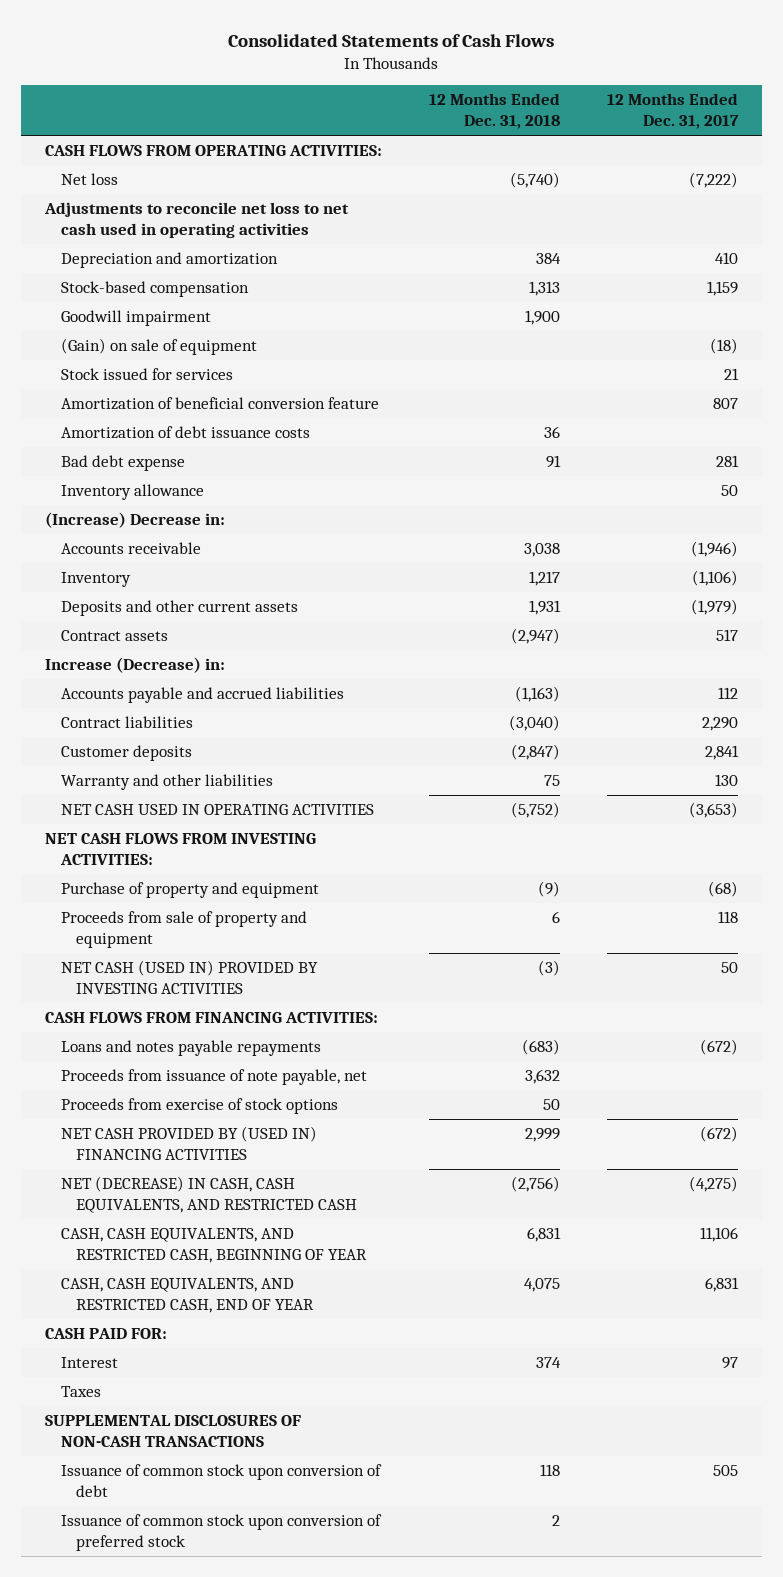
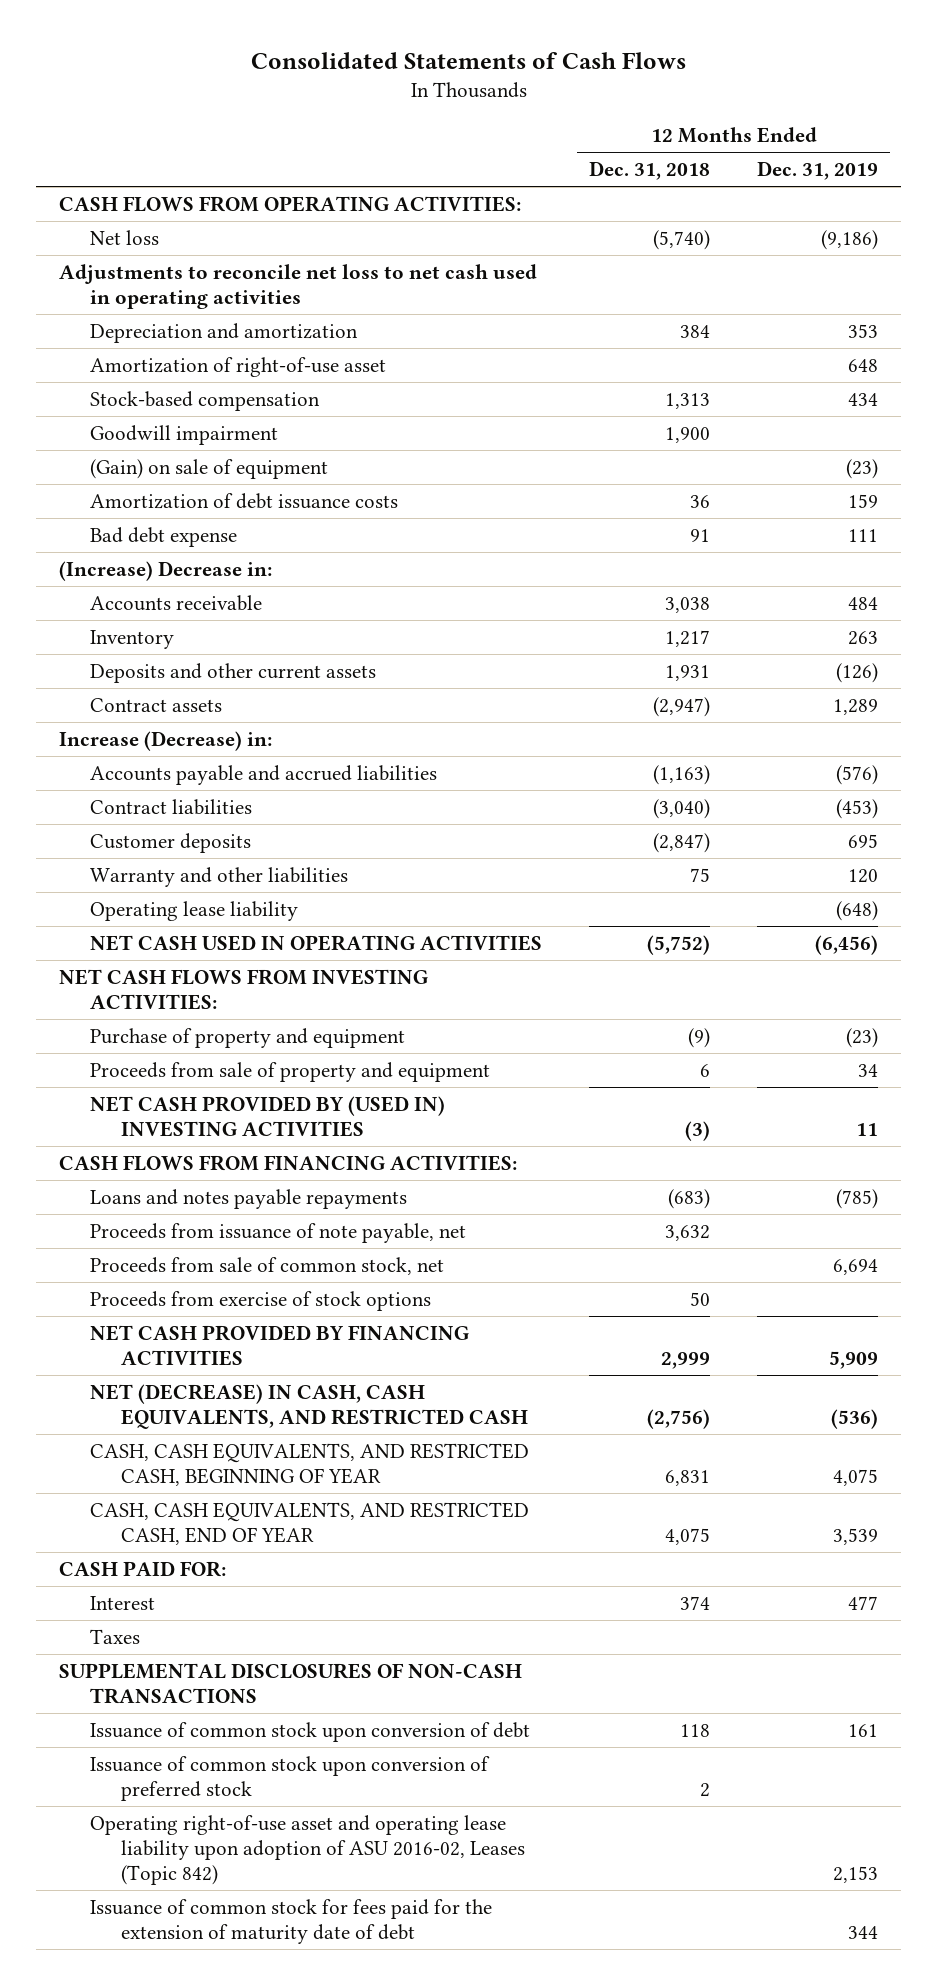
[607,93,740,129] 12 Months Ended Dec. 31, 2017 -> none
none -> [756,161,878,181] Dec. 31, 2019
none -> [90,356,387,377] Amortization of right-of-use asset
[60,368,233,381] Stock issued for services -> none
[60,397,379,411] Amortization of beneficial conversion feature -> none
[60,484,204,501] Inventory allowance -> none
none -> [90,900,299,921] Operating lease liability
[60,960,318,994] NET CASH (USED IN) PROVIDED BY INVESTING ACTIVITIES -> [90,1095,446,1137] NET CASH PROVIDED BY (USED IN) INVESTING ACTIVITIES
none -> [90,1256,445,1275] Proceeds from sale of common stock, net
[60,1126,317,1160] NET CASH PROVIDED BY (USED IN) FINANCING ACTIVITIES -> [90,1324,470,1366] NET CASH PROVIDED BY FINANCING ACTIVITIES
none -> [90,1814,526,1885] Operating right-of-use asset and operating lease liability upon adoption of ASU 2016-02, Leases (Topic 842)
none -> [90,1898,493,1944] Issuance of common stock for fees paid for the extension of maturity date of debt

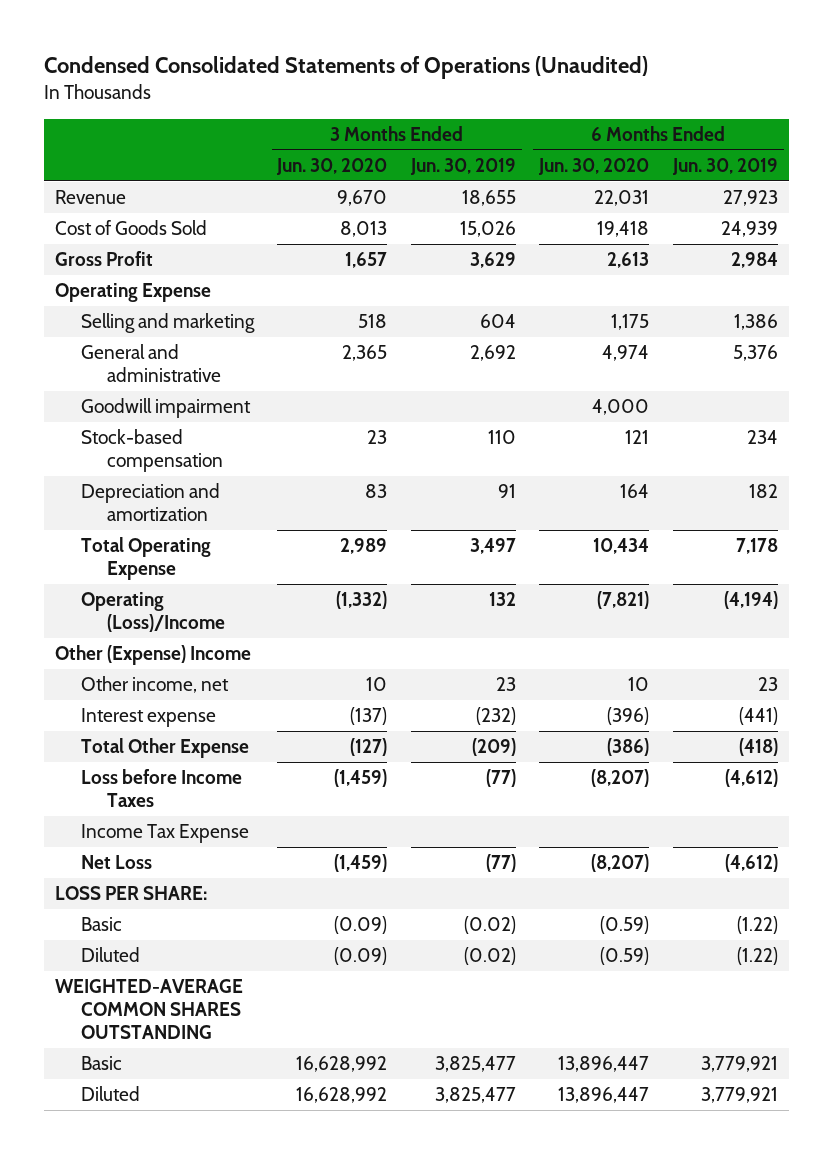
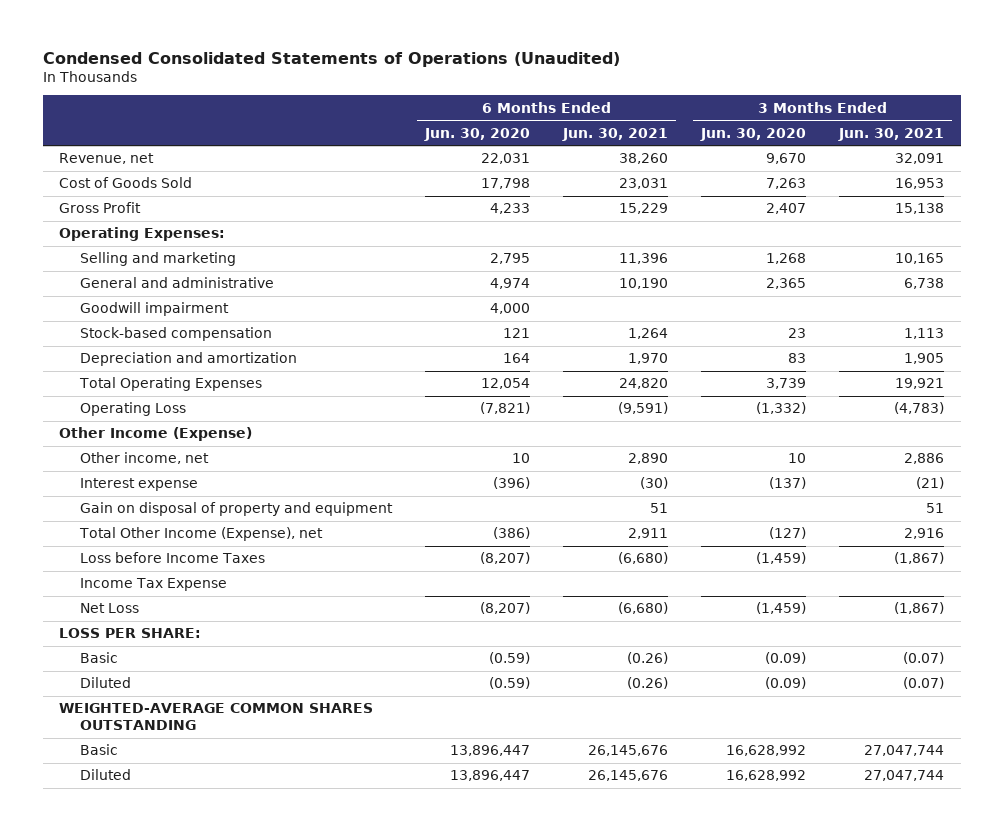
[409,157,516,175] Jun. 30, 2019 -> none
[671,157,778,175] Jun. 30, 2019 -> none
none -> [562,127,669,141] Jun. 30, 2021
none -> [838,127,945,141] Jun. 30, 2021
[55,190,127,205] Revenue -> [59,153,155,165] Revenue, net
[340,221,388,238] 8,013 -> [766,178,807,190] 7,263
[597,221,650,238] 19,418 -> [481,178,531,190] 17,798
[345,252,388,269] 1,657 -> [766,203,807,215] 2,407
[607,252,650,269] 2,613 -> [490,203,531,215] 4,233
[55,283,212,303] Operating Expense -> [59,227,226,242] Operating Expenses:
[358,314,388,329] 518 -> [766,253,807,265] 1,268
[611,314,650,331] 1,175 -> [490,253,531,265] 2,795
[81,537,212,581] Total Operating Expense -> [79,377,263,392] Total Operating Expenses
[340,538,388,555] 2,989 -> [766,378,807,390] 3,739
[593,538,650,555] 10,434 -> [481,378,531,390] 12,054
[81,592,225,633] Operating (Loss)/Income -> [80,402,187,417] Operating Loss
[55,645,252,666] Other (Expense) Income -> [59,427,253,442] Other Income (Expense)
none -> [80,502,394,517] Gain on disposal of property and equipment
[81,738,250,759] Total Other Expense -> [79,527,324,542] Total Other Income (Expense), net

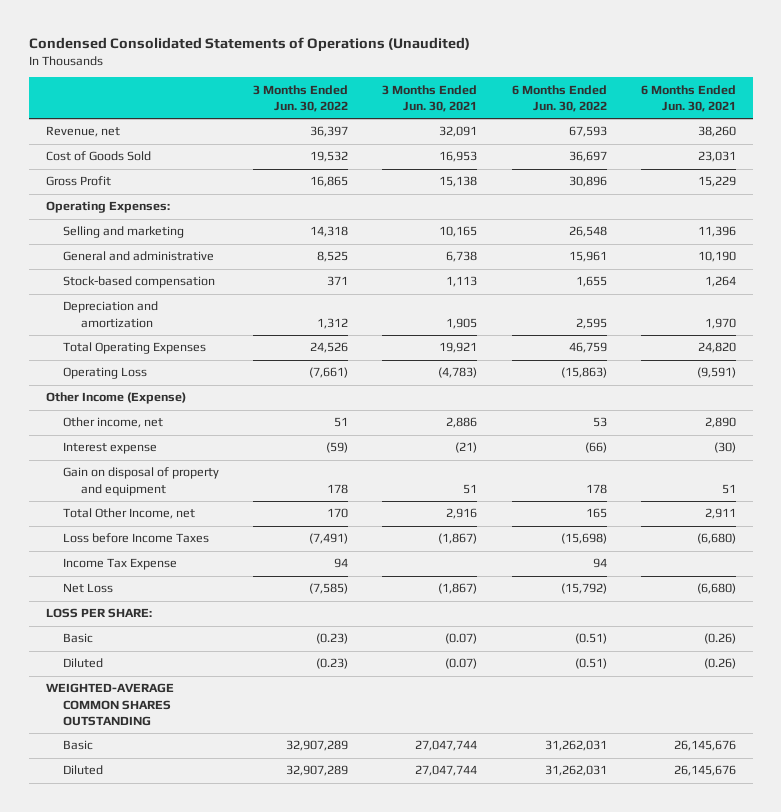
[424,127,531,141] Jun. 30, 2020 -> none
[700,127,807,141] Jun. 30, 2020 -> none
none -> [253,84,349,112] 3 Months Ended Jun. 30, 2022
none -> [511,84,607,112] 6 Months Ended Jun. 30, 2022
[80,302,230,317] Goodwill impairment -> none
[79,527,324,542] Total Other Income (Expense), net -> [63,508,196,520] Total Other Income, net

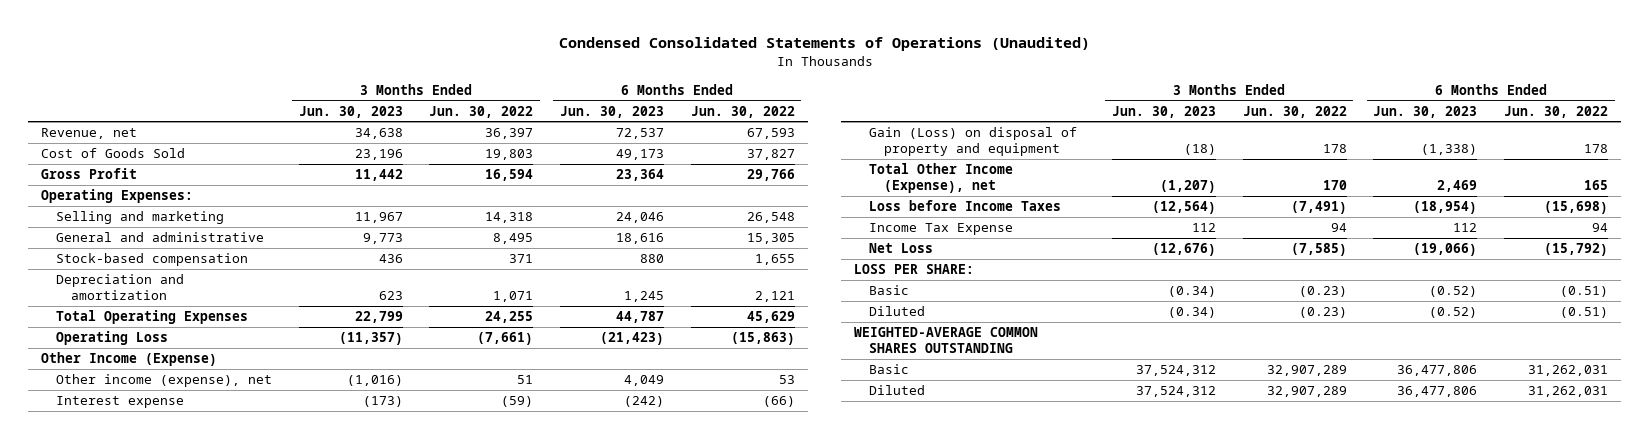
[382,84,478,112] 3 Months Ended Jun. 30, 2021 -> none
[640,84,736,112] 6 Months Ended Jun. 30, 2021 -> none
none -> [298,105,403,118] Jun. 30, 2023
none -> [559,105,664,118] Jun. 30, 2023
[310,151,349,163] 19,532 -> [485,149,534,161] 19,803
[568,151,607,163] 36,697 -> [746,149,795,161] 37,827
[310,176,349,188] 16,865 -> [485,169,534,182] 16,594
[568,176,607,188] 30,896 -> [746,169,795,182] 29,766
[317,251,349,263] 8,525 -> [493,233,534,245] 8,495
[568,251,607,263] 15,961 -> [746,233,795,245] 15,305
[317,317,349,329] 1,312 -> [493,291,534,303] 1,071
[575,317,607,329] 2,595 -> [754,291,795,303] 2,121
[310,342,349,354] 24,526 -> [485,311,534,324] 24,255
[568,342,607,354] 46,759 -> [746,311,795,324] 45,629
[63,417,164,429] Other income, net -> [55,374,272,388] Other income (expense), net
[63,467,220,496] Gain on disposal of property and equipment -> [869,127,1078,157] Gain (Loss) on disposal of property and equipment
[63,508,196,520] Total Other Income, net -> [869,163,1014,194] Total Other Income (Expense), net

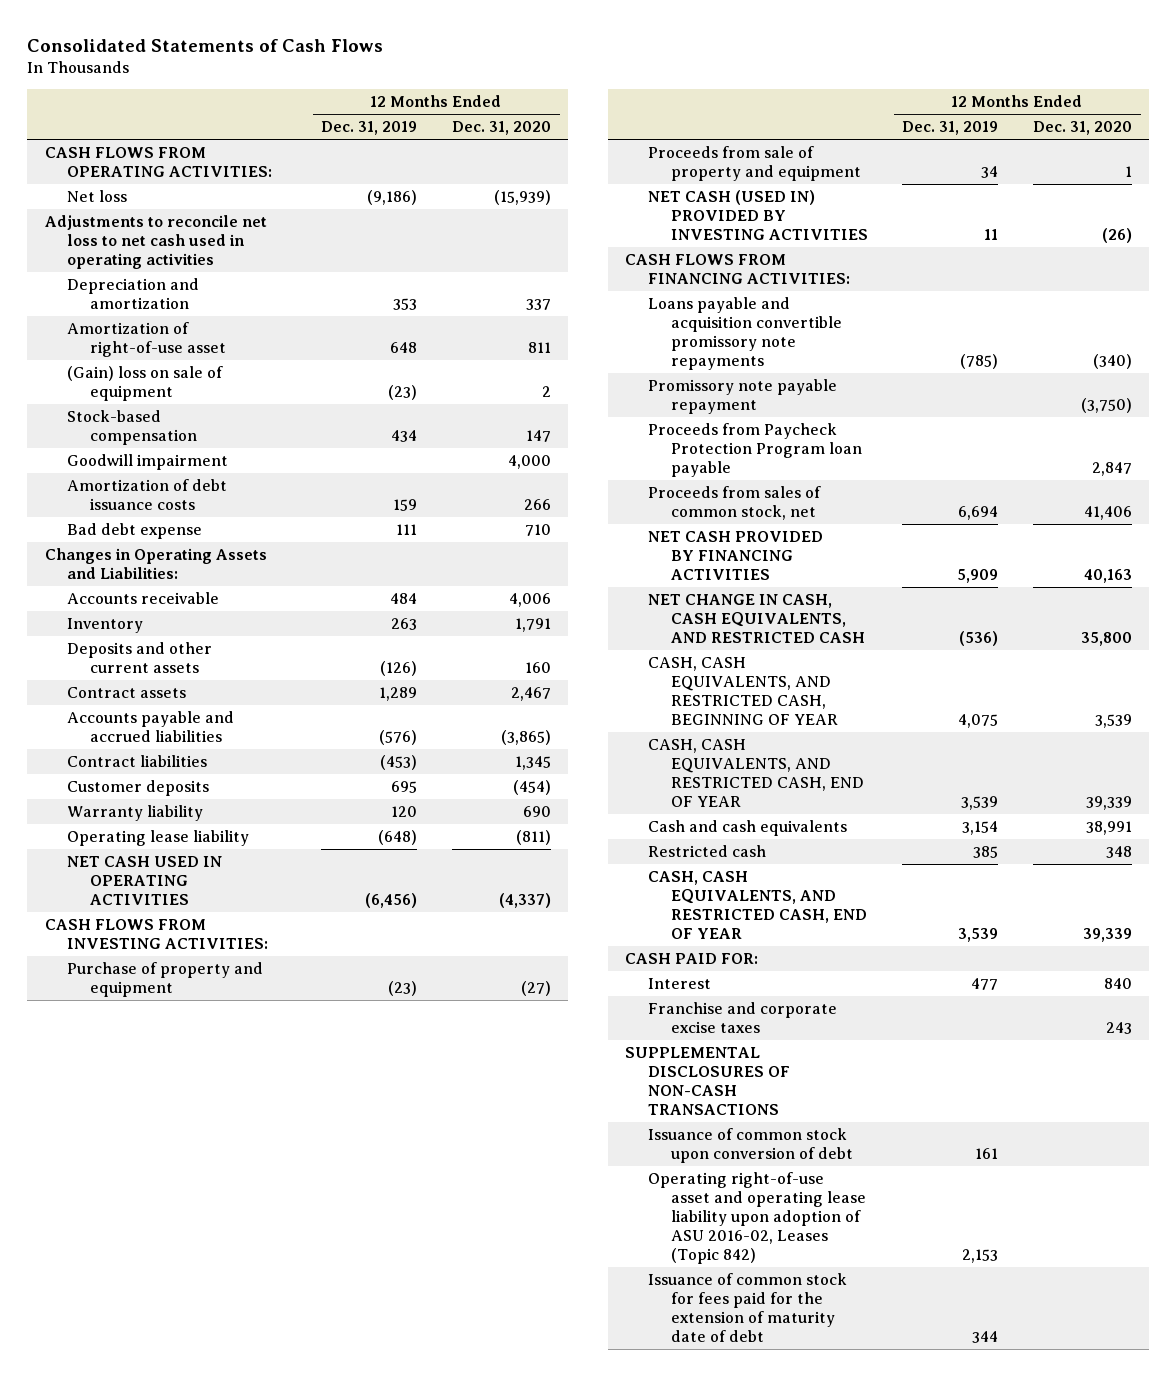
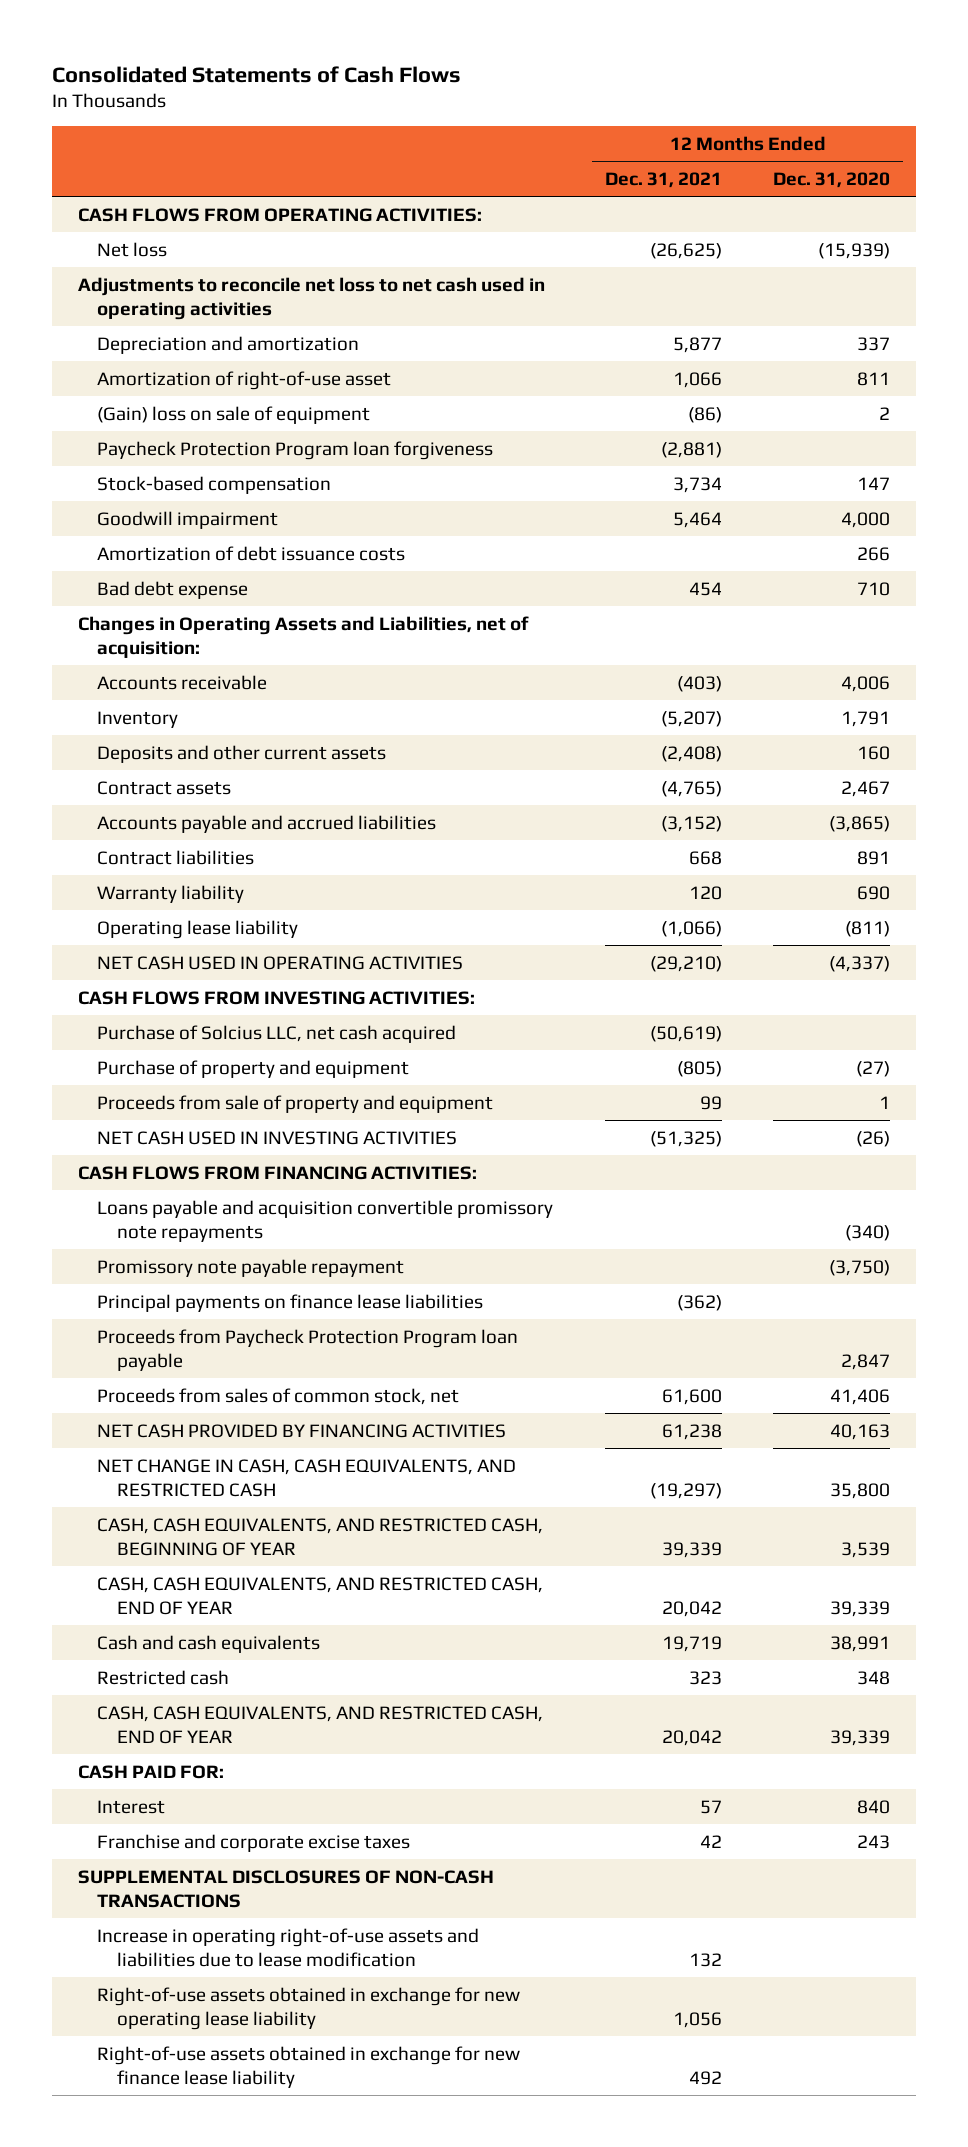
[321,121,418,136] Dec. 31, 2019 -> none
none -> [604,171,722,188] Dec. 31, 2021
none -> [97,440,494,460] Paycheck Protection Program loan forgiveness
[44,547,267,580] Changes in Operating Assets and Liabilities: -> [78,615,530,659] Changes in Operating Assets and Liabilities, net of acquisition:
[67,779,210,796] Customer deposits -> none
[515,755,552,770] 1,345 -> [857,850,891,865] 891
none -> [97,1024,457,1043] Purchase of Solcius LLC, net cash acquired
[648,189,868,241] NET CASH (USED IN) PROVIDED BY INVESTING ACTIVITIES -> [97,1130,458,1145] NET CASH USED IN INVESTING ACTIVITIES
none -> [97,1293,484,1312] Principal payments on finance lease liabilities
[648,1127,853,1164] Issuance of common stock upon conversion of debt -> none
[648,1171,866,1265] Operating right-of-use asset and operating lease liability upon adoption of ASU 2016-02, Leases (Topic 842) -> none
[648,1272,848,1343] Issuance of common stock for fees paid for the extension of maturity date of debt -> none
none -> [97,1927,480,1968] Increase in operating right-of-use assets and liabilities due to lease modification
none -> [97,1986,521,2031] Right-of-use assets obtained in exchange for new operating lease liability
none -> [97,2045,521,2089] Right-of-use assets obtained in exchange for new finance lease liability

